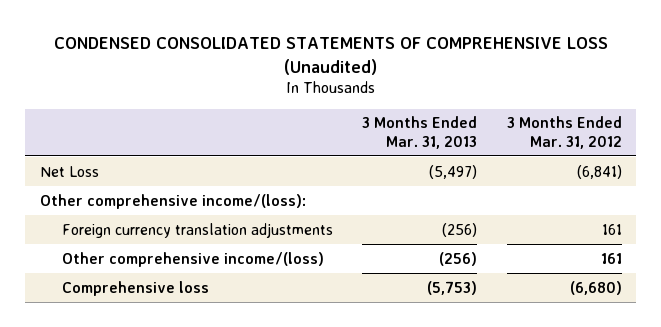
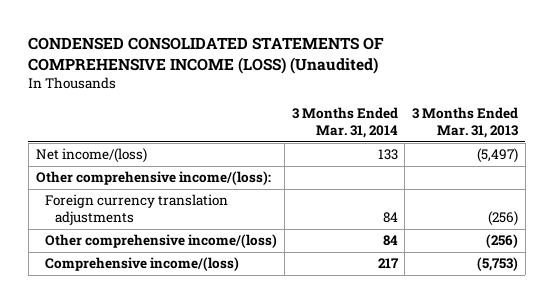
[53,36,608,75] CONDENSED CONSOLIDATED STATEMENTS OF COMPREHENSIVE LOSS (Unaudited) -> [28,37,385,74] CONDENSED CONSOLIDATED STATEMENTS OF COMPREHENSIVE INCOME (LOSS) (Unaudited)
[506,116,622,149] 3 Months Ended Mar. 31, 2012 -> none
none -> [291,106,398,138] 3 Months Ended Mar. 31, 2014
[39,165,99,177] Net Loss -> [35,148,147,164] Net income/(loss)
[61,280,209,296] Comprehensive loss -> [45,257,240,272] Comprehensive income/(loss)

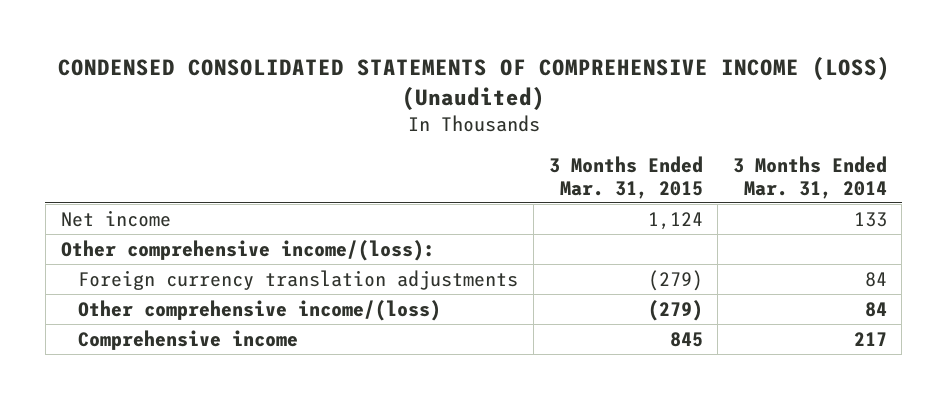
[412,106,519,138] 3 Months Ended Mar. 31, 2013 -> none
none -> [548,156,703,199] 3 Months Ended Mar. 31, 2015
[35,148,147,164] Net income/(loss) -> [60,209,171,227] Net income
[45,257,240,272] Comprehensive income/(loss) -> [78,329,299,350] Comprehensive income

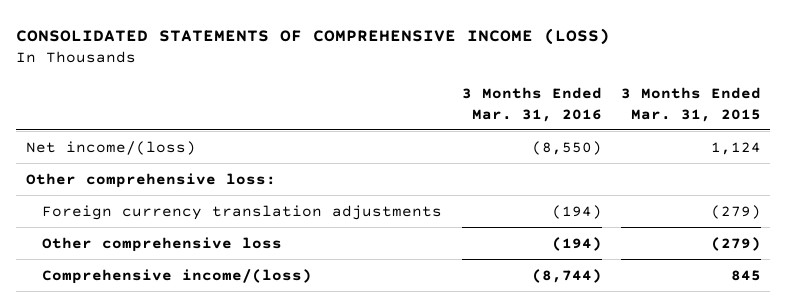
[57,57,890,111] CONDENSED CONSOLIDATED STATEMENTS OF COMPREHENSIVE INCOME (LOSS) (Unaudited) -> [16,27,611,45] CONSOLIDATED STATEMENTS OF COMPREHENSIVE INCOME (LOSS)
[732,156,887,199] 3 Months Ended Mar. 31, 2014 -> none
none -> [461,87,602,122] 3 Months Ended Mar. 31, 2016
[60,209,171,227] Net income -> [25,140,196,155] Net income/(loss)
[60,239,435,261] Other comprehensive income/(loss): -> [25,172,276,188] Other comprehensive loss:
[78,299,442,321] Other comprehensive income/(loss) -> [42,236,283,252] Other comprehensive loss
[78,329,299,350] Comprehensive income -> [42,268,313,284] Comprehensive income/(loss)

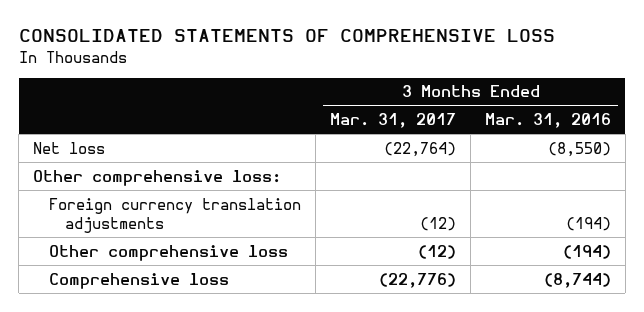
[16,27,611,45] CONSOLIDATED STATEMENTS OF COMPREHENSIVE INCOME (LOSS) -> [18,29,555,43] CONSOLIDATED STATEMENTS OF COMPREHENSIVE LOSS
[620,87,761,122] 3 Months Ended Mar. 31, 2015 -> none
none -> [330,113,457,129] Mar. 31, 2017
[25,140,196,155] Net income/(loss) -> [33,141,106,154] Net loss
[42,268,313,284] Comprehensive income/(loss) -> [49,272,230,289] Comprehensive loss

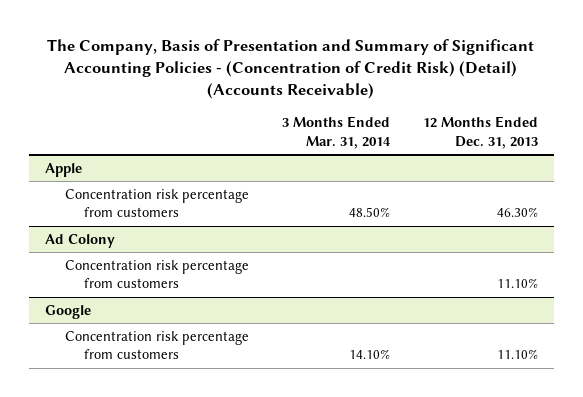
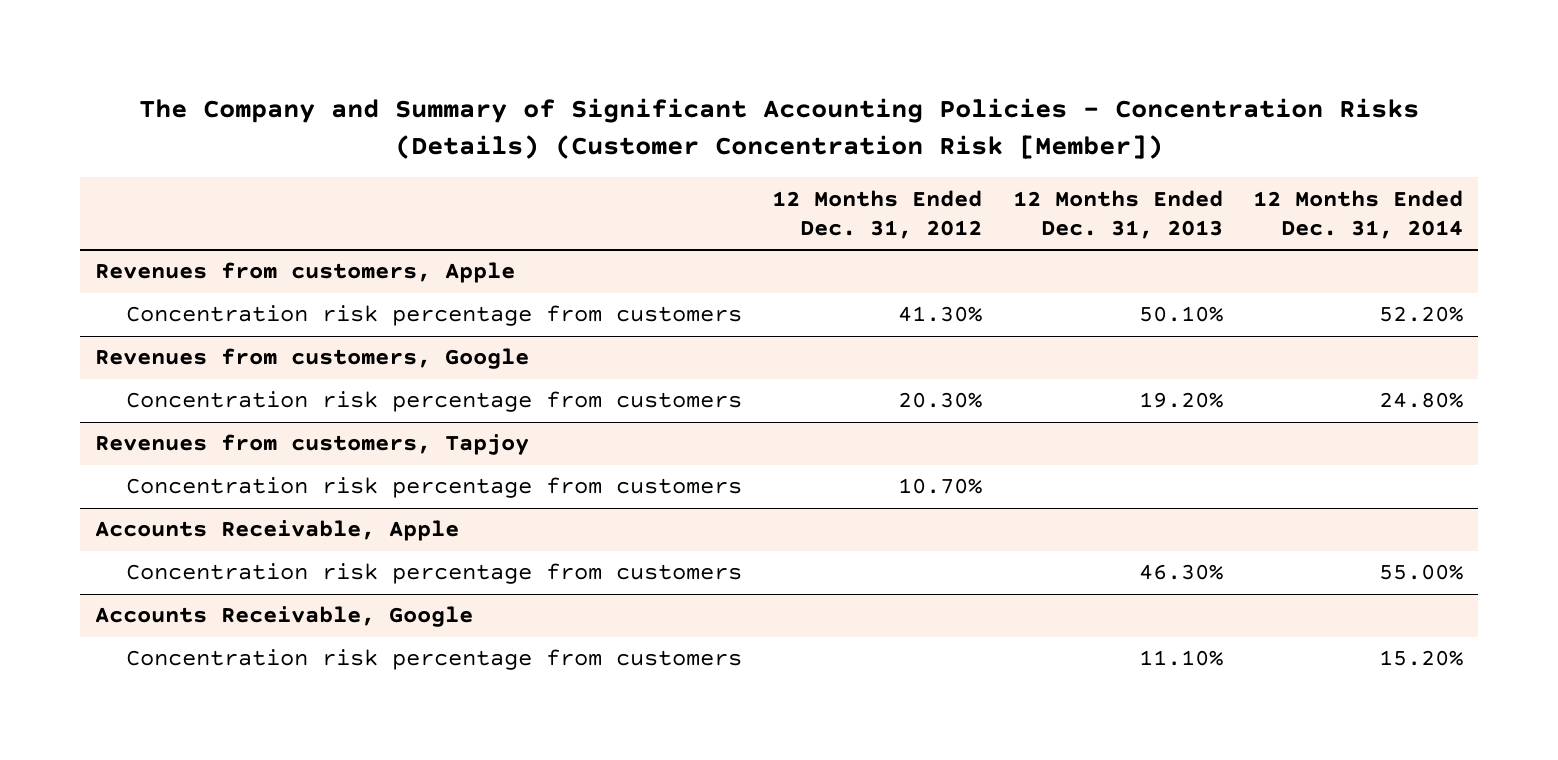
[47,38,535,100] The Company, Basis of Presentation and Summary of Significant Accounting Policies - (Concentration of Credit Risk) (Detail) (Accounts Receivable) -> [139,97,1420,159] The Company and Summary of Significant Accounting Policies - Concentration Risks (Details) (Customer Concentration Risk [Member])
[281,116,391,149] 3 Months Ended Mar. 31, 2014 -> none
none -> [772,189,983,239] 12 Months Ended Dec. 31, 2012
none -> [1253,189,1464,239] 12 Months Ended Dec. 31, 2014
[45,162,83,177] Apple -> none
none -> [94,262,515,284] Revenues from customers, Apple
none -> [125,305,742,327] Concentration risk percentage from customers
none -> [94,348,529,370] Revenues from customers, Google
none -> [125,391,742,413] Concentration risk percentage from customers
none -> [94,434,529,456] Revenues from customers, Tapjoy
none -> [125,477,742,499] Concentration risk percentage from customers
none -> [94,520,459,542] Accounts Receivable, Apple
[45,233,116,248] Ad Colony -> none
[64,259,249,289] Concentration risk percentage from customers -> none
[45,304,92,319] Google -> none
none -> [94,606,473,628] Accounts Receivable, Google

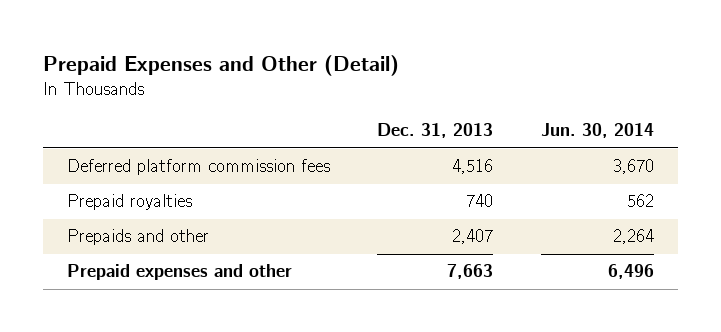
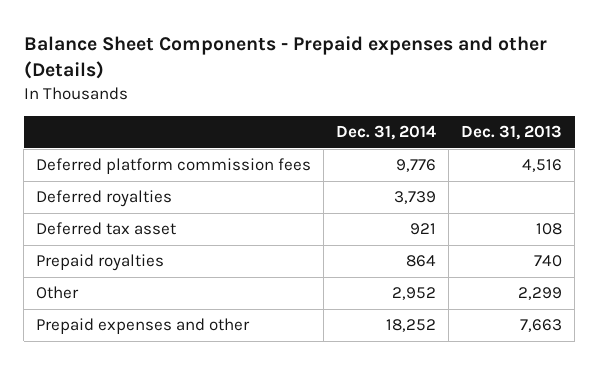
[43,54,400,76] Prepaid Expenses and Other (Detail) -> [23,35,547,80] Balance Sheet Components - Prepaid expenses and other (Details)
[540,123,654,139] Jun. 30, 2014 -> none
none -> [336,124,437,140] Dec. 31, 2014
none -> [36,190,173,208] Deferred royalties
none -> [36,222,177,236] Deferred tax asset
[66,229,209,246] Prepaids and other -> [36,286,80,300] Other
[452,229,494,245] 2,407 -> [518,287,563,301] 2,299

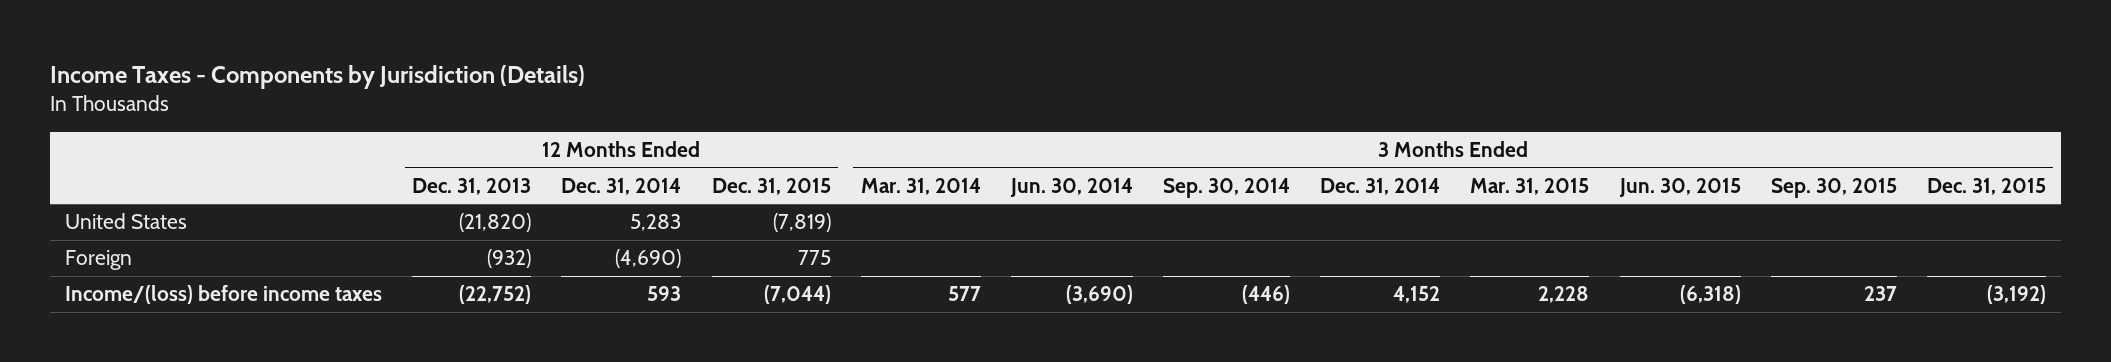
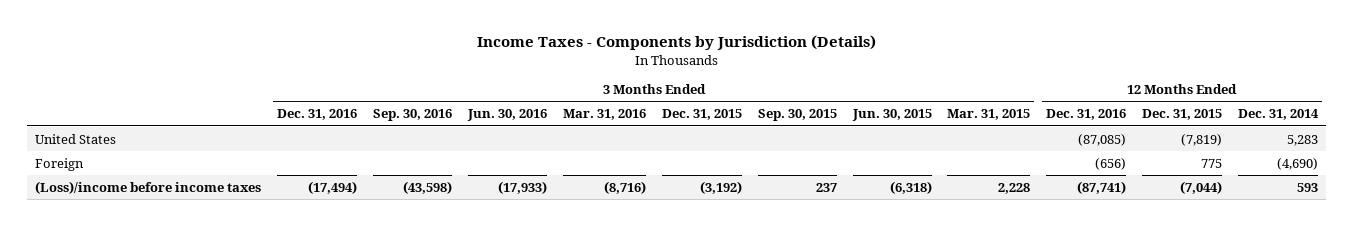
[412,177,532,195] Dec. 31, 2013 -> none
[860,177,981,195] Mar. 31, 2014 -> none
[1009,177,1133,197] Jun. 30, 2014 -> none
[1163,177,1291,198] Sep. 30, 2014 -> none
[1320,177,1441,195] Dec. 31, 2014 -> none
none -> [277,109,358,121] Dec. 31, 2016
none -> [373,109,453,122] Sep. 30, 2016
none -> [467,109,548,122] Jun. 30, 2016
none -> [562,109,646,121] Mar. 31, 2016
none -> [1046,109,1127,121] Dec. 31, 2016
[65,285,383,305] Income/(loss) before income taxes -> [35,180,262,194] (Loss)/income before income taxes

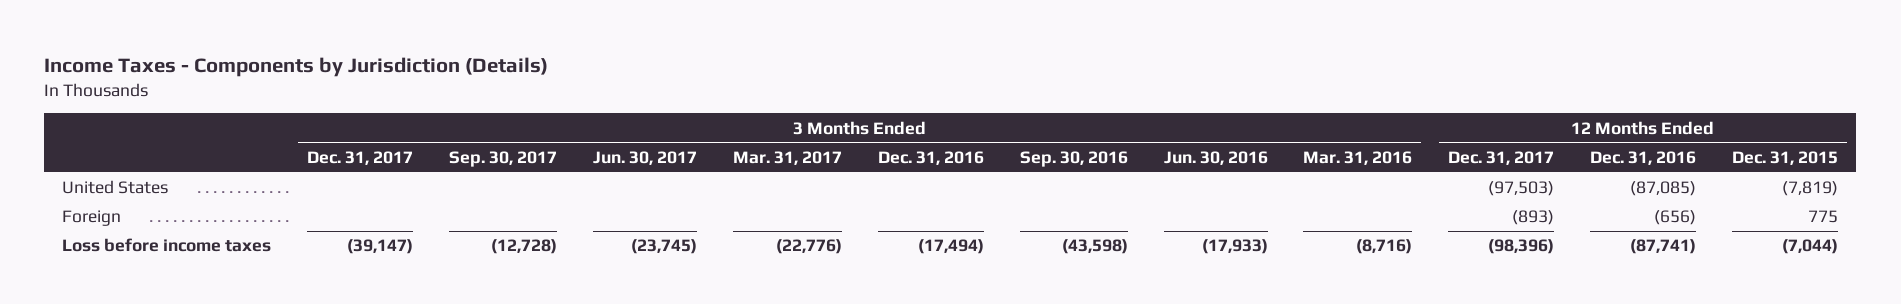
[661,109,742,121] Dec. 31, 2015 -> none
[757,109,837,122] Sep. 30, 2015 -> none
[851,109,932,122] Jun. 30, 2015 -> none
[947,109,1031,121] Mar. 31, 2015 -> none
[1238,109,1320,121] Dec. 31, 2014 -> none
none -> [307,150,414,165] Dec. 31, 2017
none -> [449,150,558,167] Sep. 30, 2017
none -> [593,150,698,165] Jun. 30, 2017
none -> [732,150,842,165] Mar. 31, 2017
none -> [1448,150,1555,165] Dec. 31, 2017
[35,180,262,194] (Loss)/income before income taxes -> [62,238,272,253] Loss before income taxes

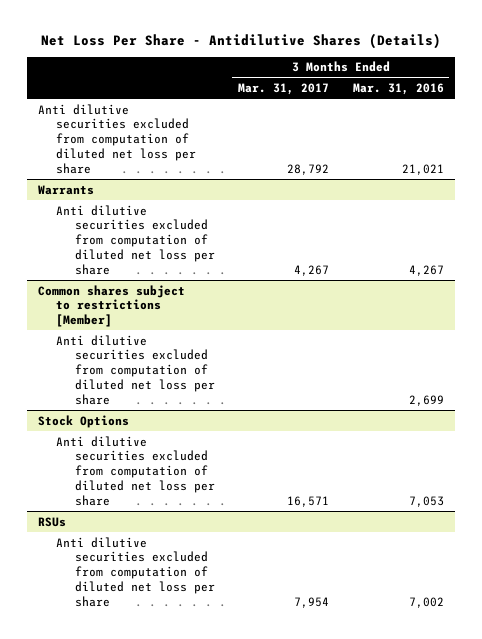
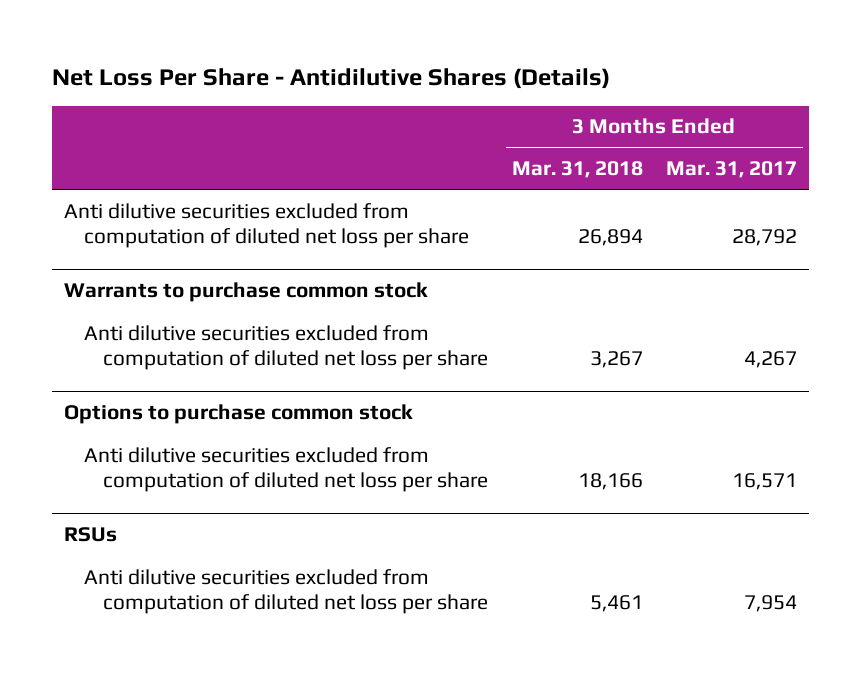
[352,83,444,96] Mar. 31, 2016 -> none
none -> [511,161,643,179] Mar. 31, 2018
[38,184,95,195] Warrants -> [63,282,428,303] Warrants to purchase common stock
[38,284,186,328] Common shares subject to restrictions [Member] -> none
[56,334,215,405] Anti dilutive securities excluded from computation of diluted net loss per share -> none
[38,414,130,428] Stock Options -> [63,404,413,425] Options to purchase common stock

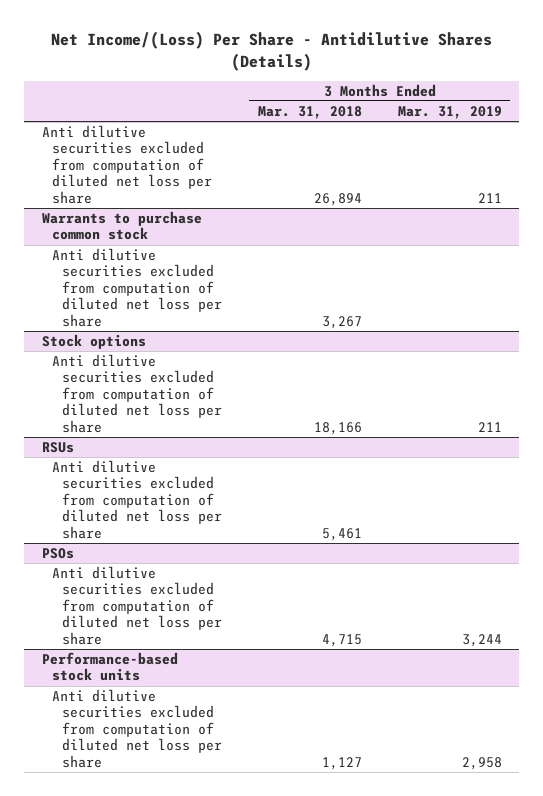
[52,67,611,89] Net Loss Per Share - Antidilutive Shares (Details) -> [50,31,492,71] Net Income/(Loss) Per Share - Antidilutive Shares (Details)
[666,161,798,179] Mar. 31, 2017 -> none
none -> [397,105,502,119] Mar. 31, 2019
[63,404,413,425] Options to purchase common stock -> [41,333,146,349] Stock options
none -> [41,547,74,559] PSOs
none -> [51,565,222,645] Anti dilutive securities excluded from computation of diluted net loss per share
none -> [41,651,178,682] Performance-based stock units
none -> [51,688,222,768] Anti dilutive securities excluded from computation of diluted net loss per share

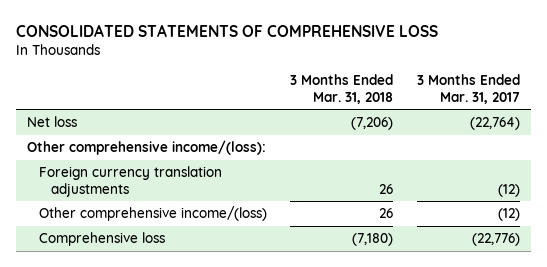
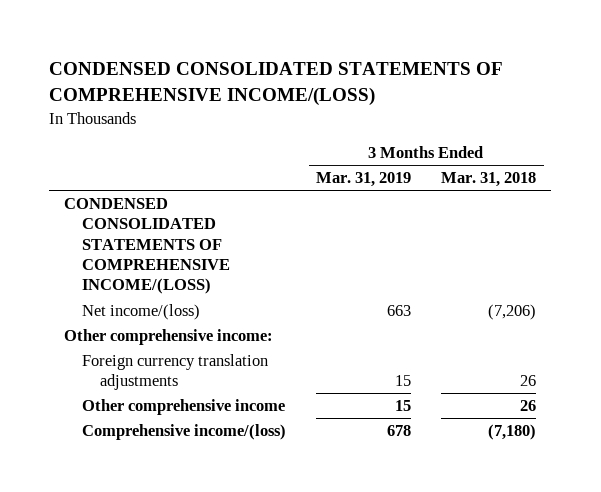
[15,23,438,37] CONSOLIDATED STATEMENTS OF COMPREHENSIVE LOSS -> [49,62,504,107] CONDENSED CONSOLIDATED STATEMENTS OF COMPREHENSIVE INCOME/(LOSS)
[416,74,520,104] 3 Months Ended Mar. 31, 2017 -> none
none -> [316,172,412,188] Mar. 31, 2019
none -> [64,197,231,295] CONDENSED CONSOLIDATED STATEMENTS OF COMPREHENSIVE INCOME/(LOSS)
[27,116,78,128] Net loss -> [82,303,201,320] Net income/(loss)
[27,140,267,156] Other comprehensive income/(loss): -> [64,328,274,345] Other comprehensive income:
[39,206,268,222] Other comprehensive income/(loss) -> [82,398,286,415] Other comprehensive income
[39,232,166,247] Comprehensive loss -> [82,423,287,440] Comprehensive income/(loss)

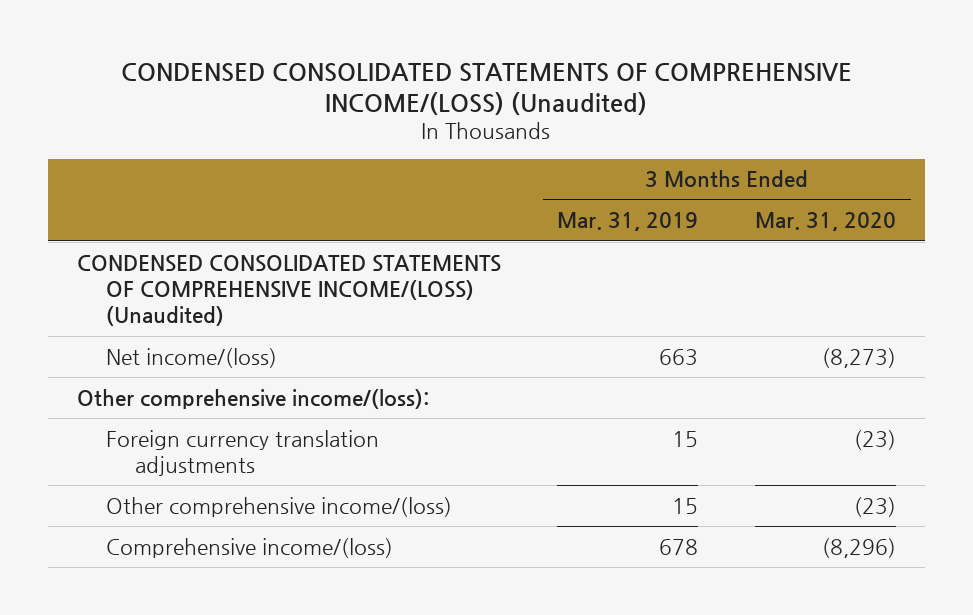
[49,62,504,107] CONDENSED CONSOLIDATED STATEMENTS OF COMPREHENSIVE INCOME/(LOSS) -> [121,62,853,115] CONDENSED CONSOLIDATED STATEMENTS OF COMPREHENSIVE INCOME/(LOSS) (Unaudited)
[441,172,537,188] Mar. 31, 2018 -> none
none -> [755,212,897,232] Mar. 31, 2020
[64,197,231,295] CONDENSED CONSOLIDATED STATEMENTS OF COMPREHENSIVE INCOME/(LOSS) -> [76,254,501,327] CONDENSED CONSOLIDATED STATEMENTS OF COMPREHENSIVE INCOME/(LOSS) (Unaudited)
[64,328,274,345] Other comprehensive income: -> [76,388,429,409] Other comprehensive income/(loss):
[82,398,286,415] Other comprehensive income -> [105,496,452,517] Other comprehensive income/(loss)

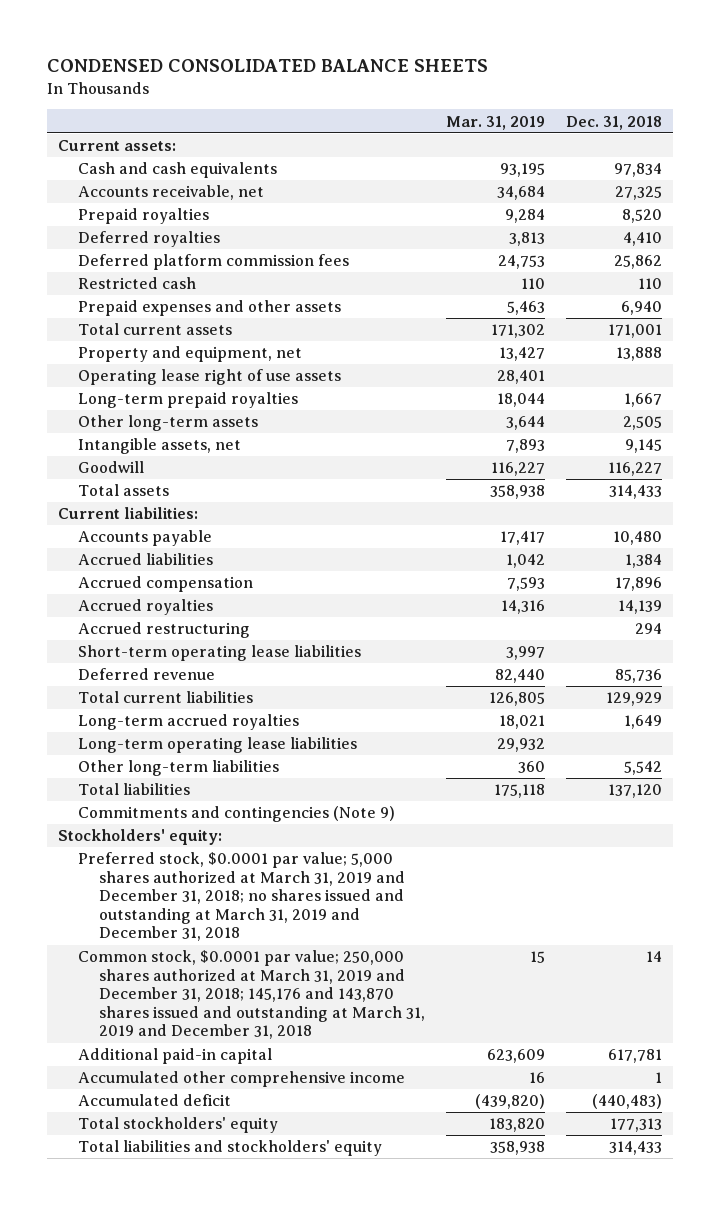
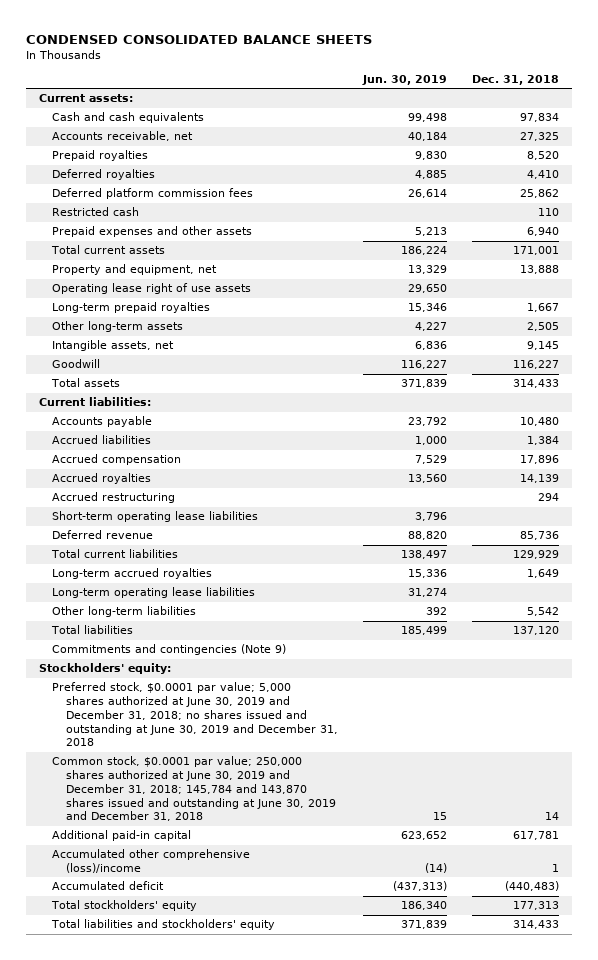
[445,115,545,130] Mar. 31, 2019 -> none
none -> [361,75,447,86] Jun. 30, 2019
[78,852,405,942] Preferred stock, $0.0001 par value; 5,000 shares authorized at March 31, 2019 and December 31, 2018; no shares issued and outstanding at March 31, 2019 and December 31, 2018 -> [52,682,338,747] Preferred stock, $0.0001 par value; 5,000 shares authorized at June 30, 2019 and December 31, 2018; no shares issued and outstanding at June 30, 2019 and December 31, 2018
[78,950,425,1040] Common stock, $0.0001 par value; 250,000 shares authorized at March 31, 2019 and December 31, 2018; 145,176 and 143,870 shares issued and outstanding at March 31, 2019 and December 31, 2018 -> [52,756,336,822] Common stock, $0.0001 par value; 250,000 shares authorized at June 30, 2019 and December 31, 2018; 145,784 and 143,870 shares issued and outstanding at June 30, 2019 and December 31, 2018
[78,1071,406,1088] Accumulated other comprehensive income -> [52,849,251,874] Accumulated other comprehensive (loss)/income

